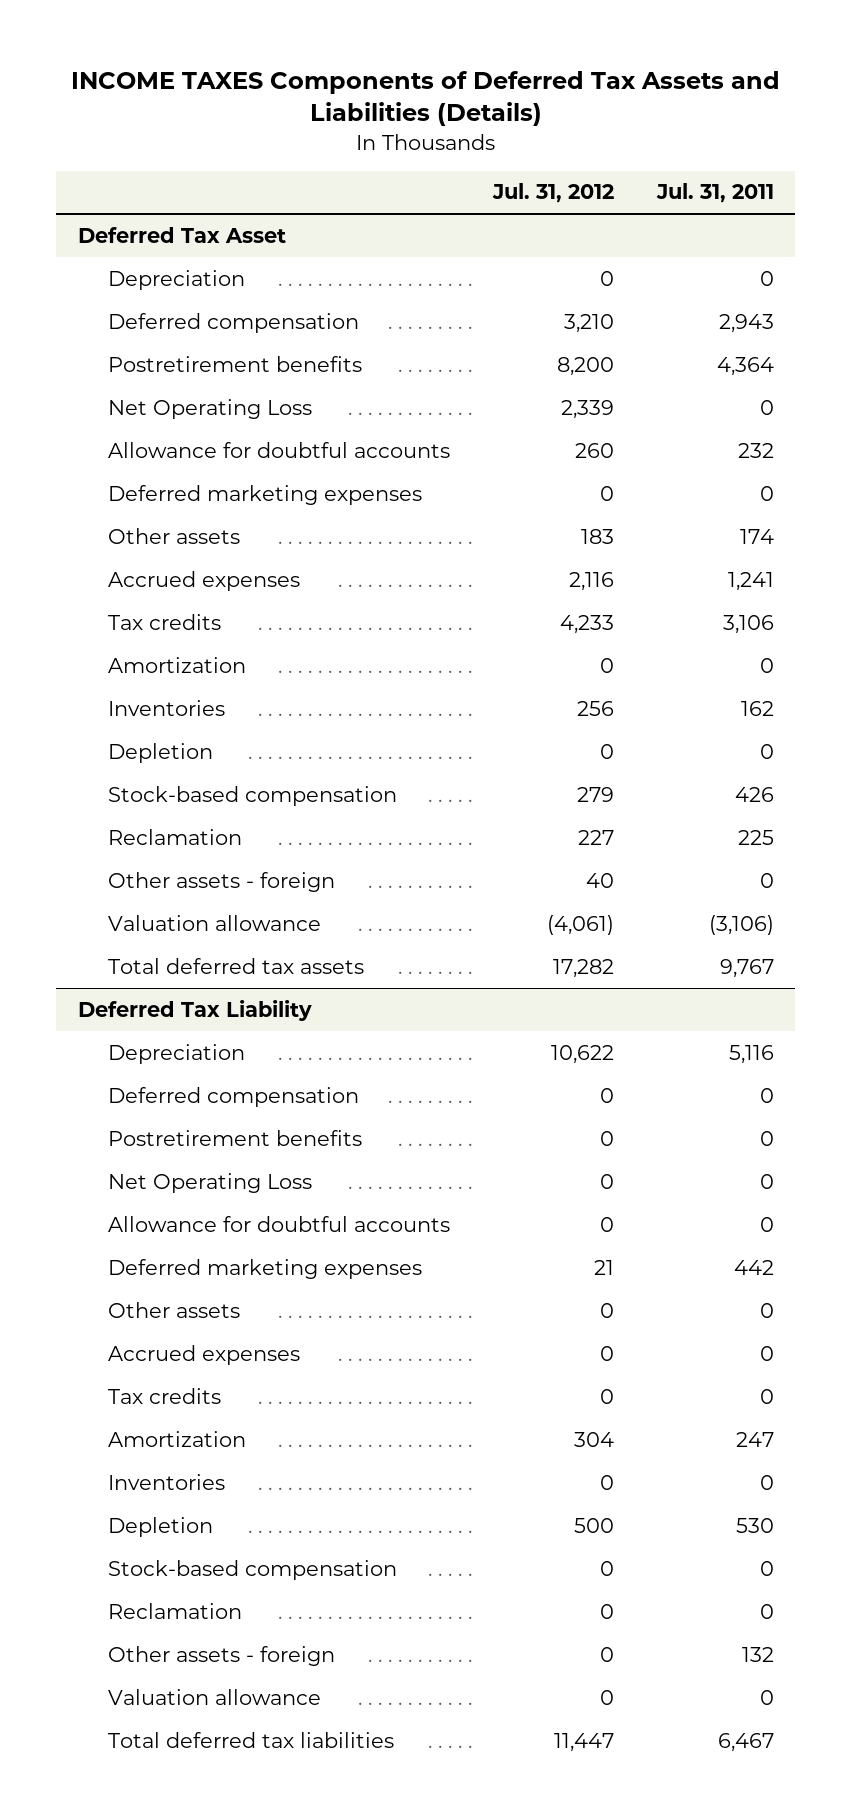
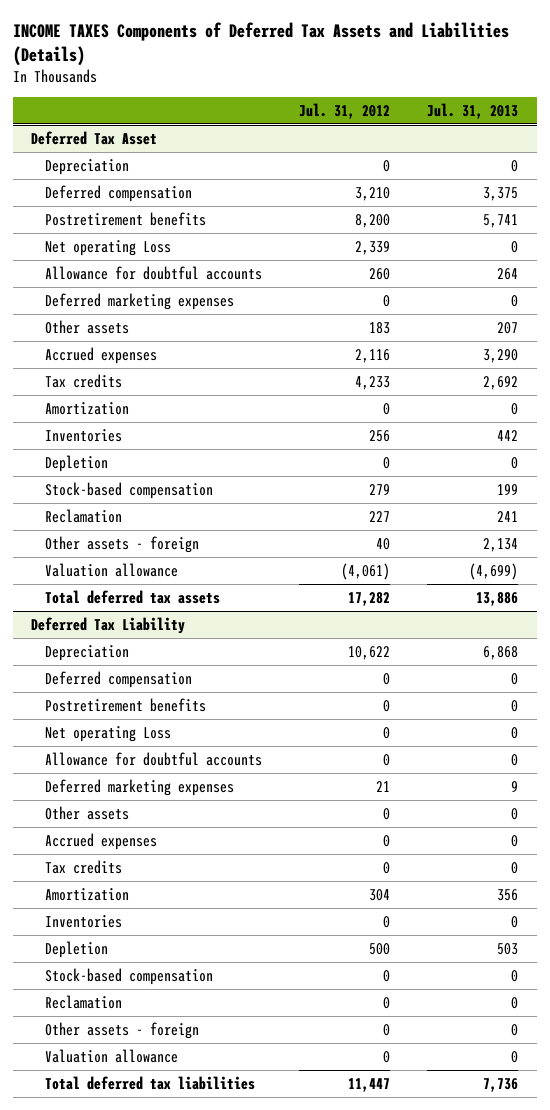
[655,183,774,204] Jul. 31, 2011 -> none
none -> [427,102,519,119] Jul. 31, 2013
[108,398,313,419] Net Operating Loss -> [44,239,171,256] Net operating Loss
[108,1172,313,1193] Net Operating Loss -> [44,725,171,742] Net operating Loss

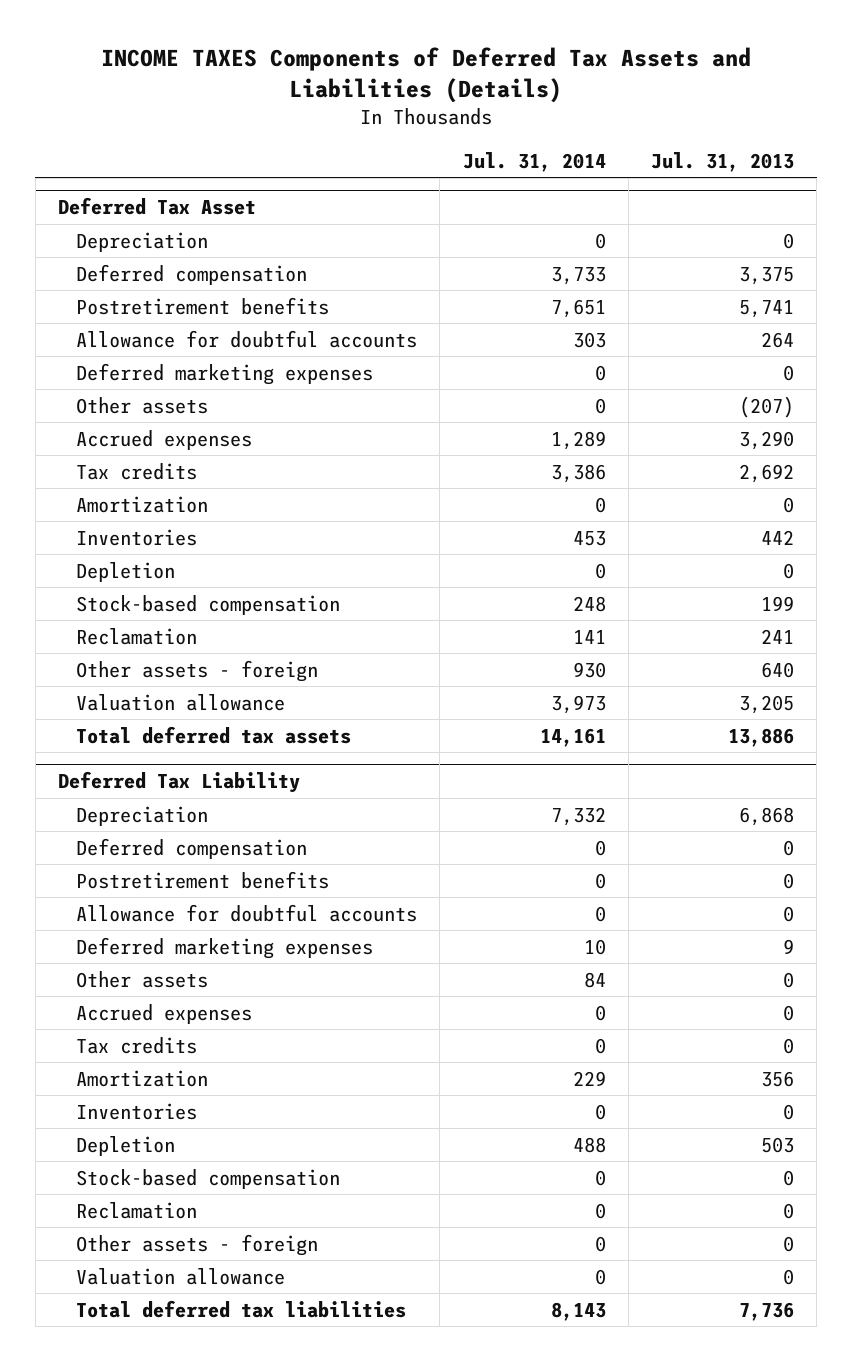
[298,102,390,119] Jul. 31, 2012 -> none
none -> [462,151,606,172] Jul. 31, 2014
[44,239,171,256] Net operating Loss -> none
[497,321,519,334] 207 -> [738,395,794,418] (207)
[483,537,519,552] 2,134 -> [760,661,794,678] 640
[469,562,519,580] (4,699) -> [738,694,794,714] 3,205
[44,725,171,742] Net operating Loss -> none

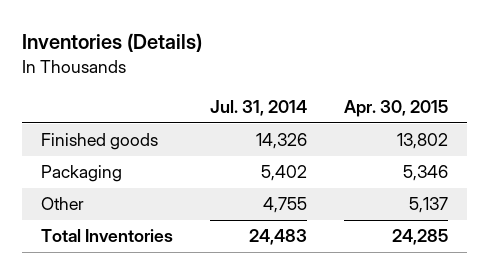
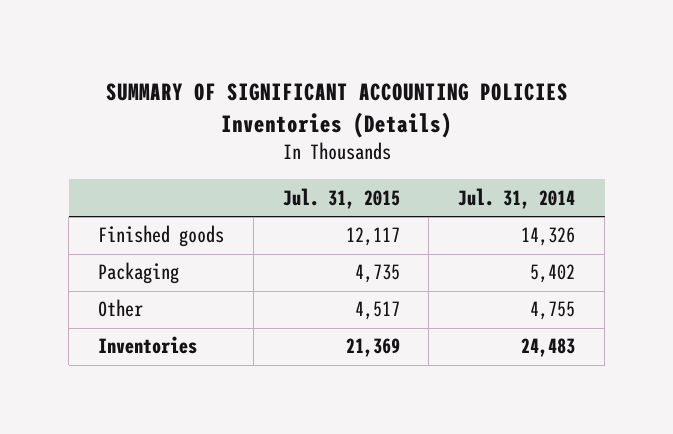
[22,33,203,53] Inventories (Details) -> [105,83,568,138] SUMMARY OF SIGNIFICANT ACCOUNTING POLICIES Inventories (Details)
[344,99,449,117] Apr. 30, 2015 -> none
none -> [282,187,400,209] Jul. 31, 2015
[40,229,173,243] Total Inventories -> [97,336,197,355] Inventories

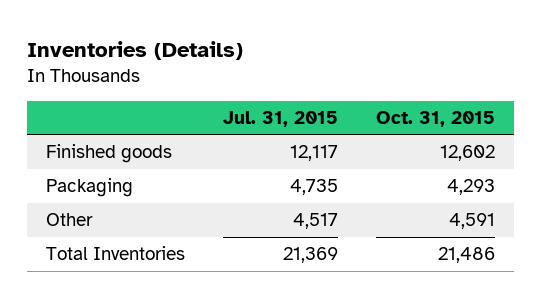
[105,83,568,138] SUMMARY OF SIGNIFICANT ACCOUNTING POLICIES Inventories (Details) -> [27,40,244,60] Inventories (Details)
[458,187,576,209] Jul. 31, 2014 -> none
none -> [376,110,496,127] Oct. 31, 2015
[97,336,197,355] Inventories -> [46,246,186,261] Total Inventories

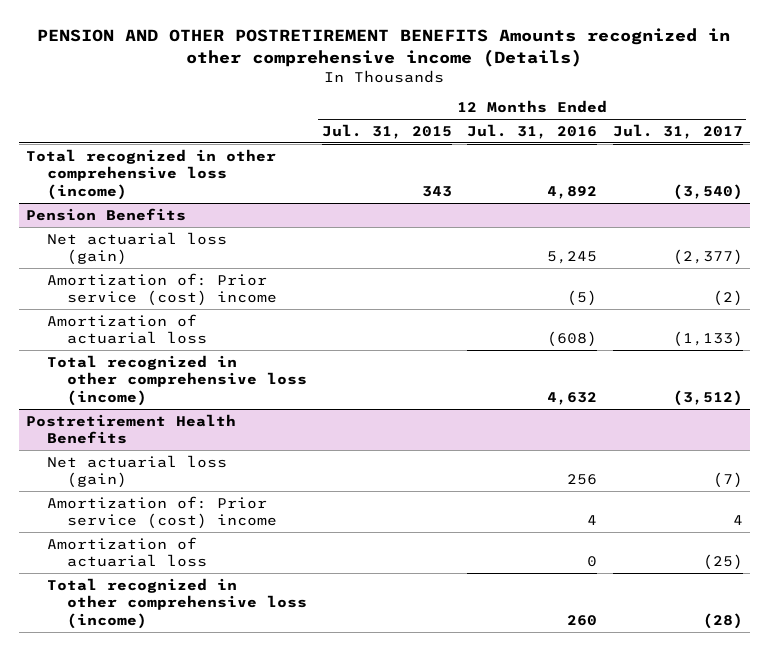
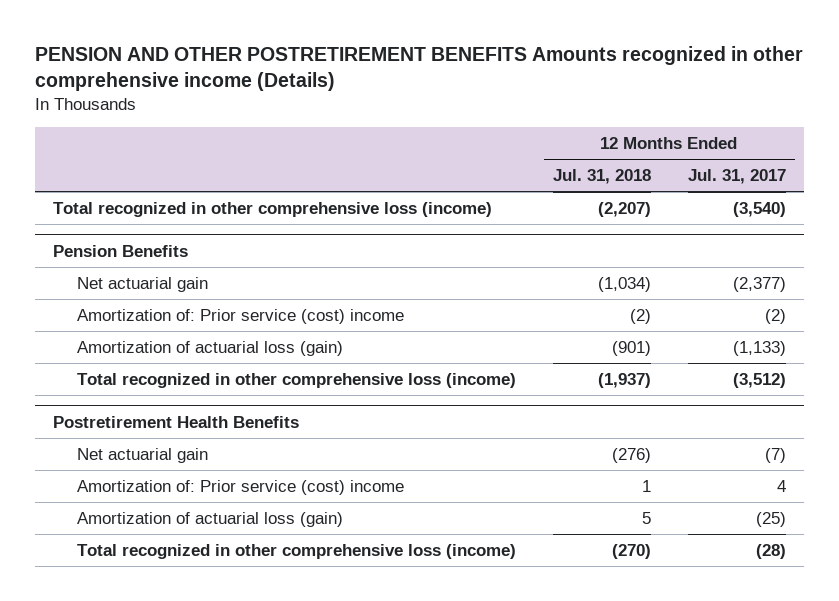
[322,124,453,140] Jul. 31, 2015 -> none
[467,124,598,140] Jul. 31, 2016 -> none
none -> [552,169,651,185] Jul. 31, 2018
[46,231,227,266] Net actuarial loss (gain) -> [77,277,209,293] Net actuarial gain
[46,313,208,345] Amortization of actuarial loss -> [77,341,344,357] Amortization of actuarial loss (gain)
[46,454,227,489] Net actuarial loss (gain) -> [77,448,209,464] Net actuarial gain
[46,536,208,568] Amortization of actuarial loss -> [77,512,344,528] Amortization of actuarial loss (gain)

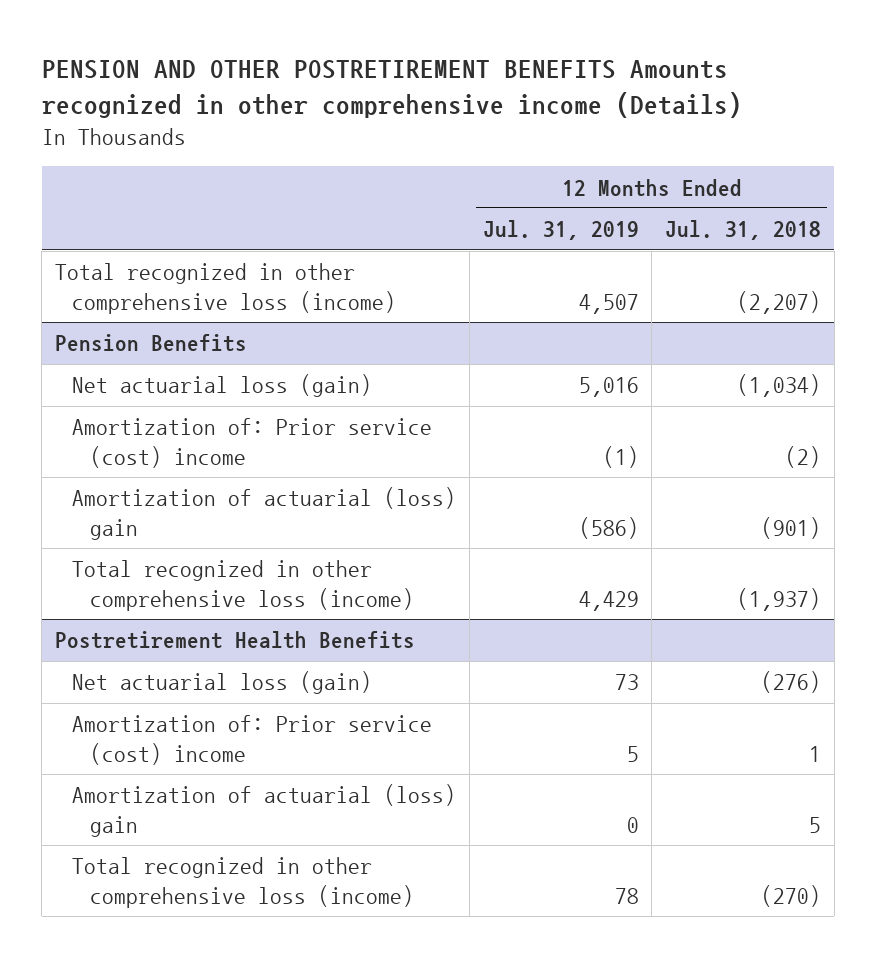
[687,169,786,185] Jul. 31, 2017 -> none
none -> [482,220,639,241] Jul. 31, 2019
[77,277,209,293] Net actuarial gain -> [72,374,373,398] Net actuarial loss (gain)
[77,341,344,357] Amortization of actuarial loss (gain) -> [72,487,457,540] Amortization of actuarial (loss) gain
[77,448,209,464] Net actuarial gain -> [72,671,373,695] Net actuarial loss (gain)
[77,512,344,528] Amortization of actuarial loss (gain) -> [72,784,457,837] Amortization of actuarial (loss) gain

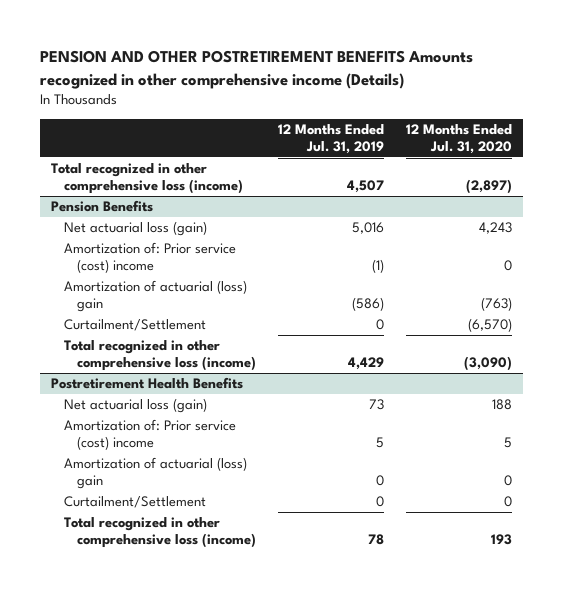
[664,220,821,241] Jul. 31, 2018 -> none
none -> [406,124,513,155] 12 Months Ended Jul. 31, 2020
none -> [64,319,207,332] Curtailment/Settlement
none -> [64,496,207,509] Curtailment/Settlement

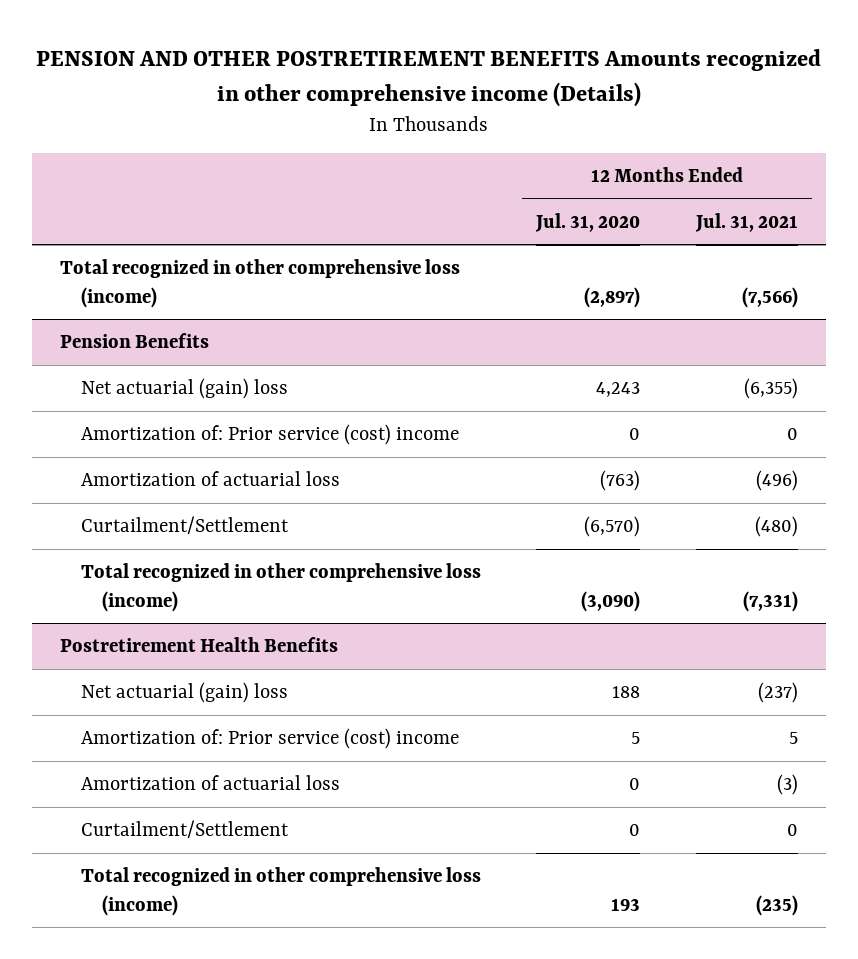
[278,124,385,155] 12 Months Ended Jul. 31, 2019 -> none
none -> [694,212,798,232] Jul. 31, 2021
[64,221,208,237] Net actuarial loss (gain) -> [80,378,288,400] Net actuarial (gain) loss
[64,280,248,313] Amortization of actuarial (loss) gain -> [80,471,340,487] Amortization of actuarial loss
[64,398,208,414] Net actuarial loss (gain) -> [80,682,288,704] Net actuarial (gain) loss
[64,457,248,490] Amortization of actuarial (loss) gain -> [80,775,340,791] Amortization of actuarial loss

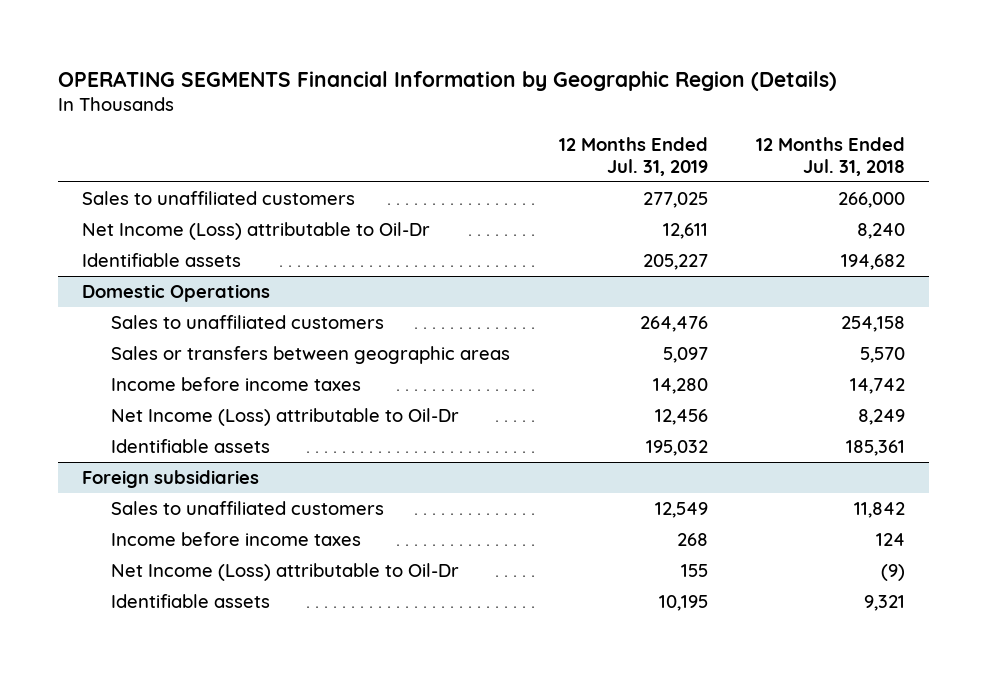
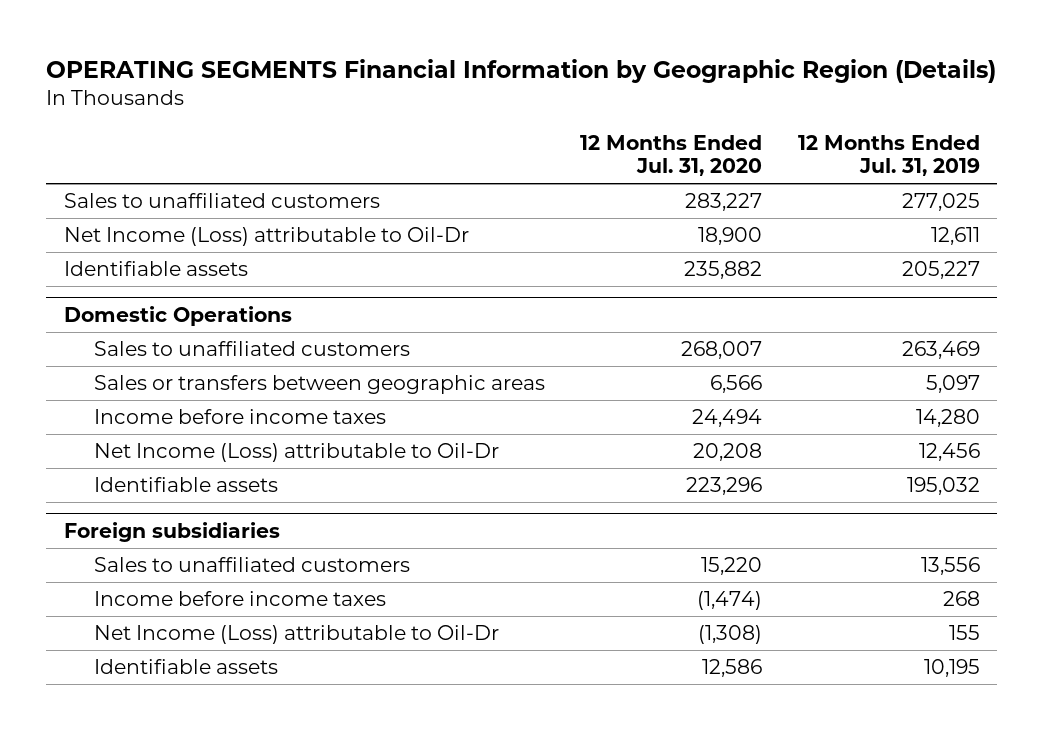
[755,137,905,177] 12 Months Ended Jul. 31, 2018 -> none
none -> [580,134,763,177] 12 Months Ended Jul. 31, 2020
[639,315,708,332] 264,476 -> [901,341,980,360] 263,469
[654,501,708,518] 12,549 -> [920,557,980,576] 13,556

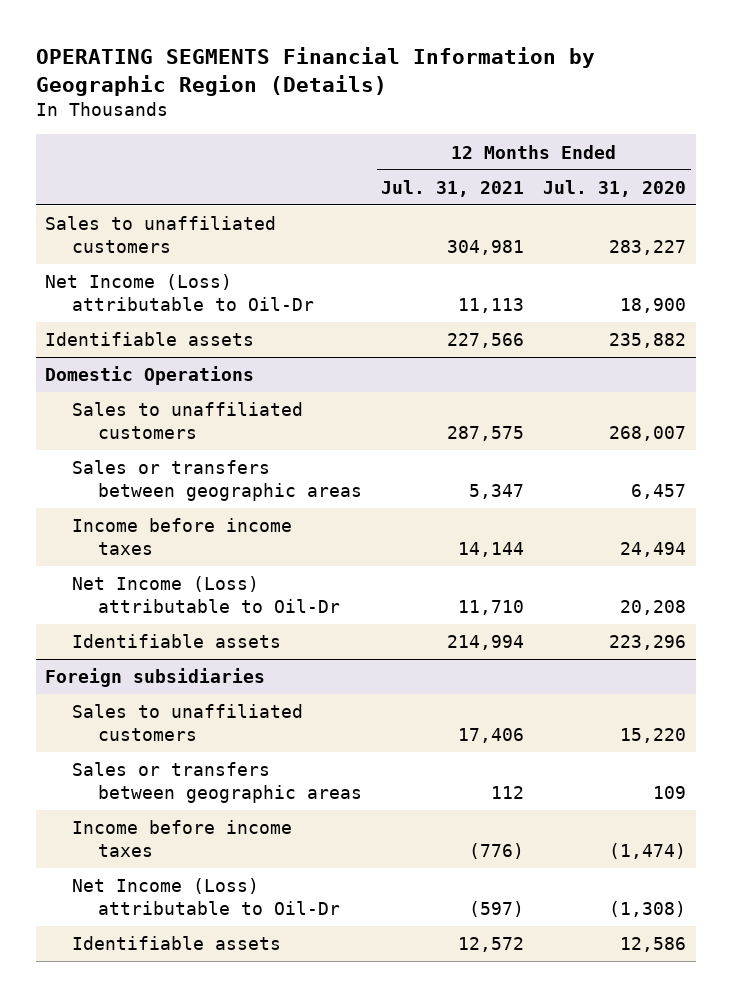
[797,134,980,177] 12 Months Ended Jul. 31, 2019 -> none
none -> [381,179,525,197] Jul. 31, 2021
[710,375,763,394] 6,566 -> [631,484,687,500] 6,457
none -> [71,762,363,804] Sales or transfers between geographic areas

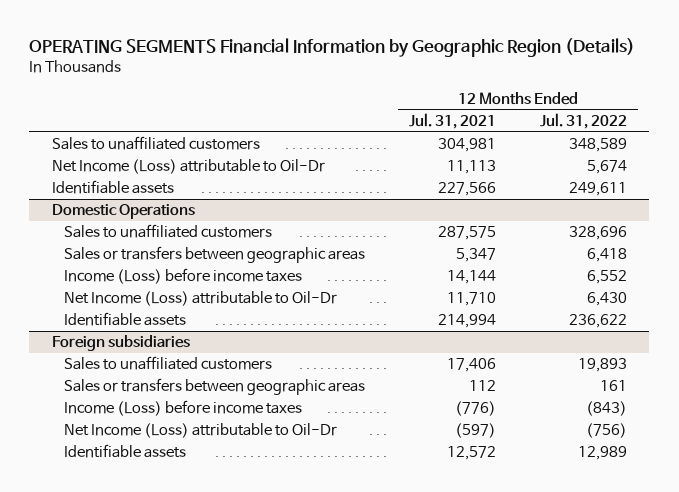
[543,179,687,197] Jul. 31, 2020 -> none
none -> [540,112,628,129] Jul. 31, 2022
[71,518,292,556] Income before income taxes -> [63,268,302,285] Income (Loss) before income taxes
[71,820,292,858] Income before income taxes -> [63,400,302,417] Income (Loss) before income taxes

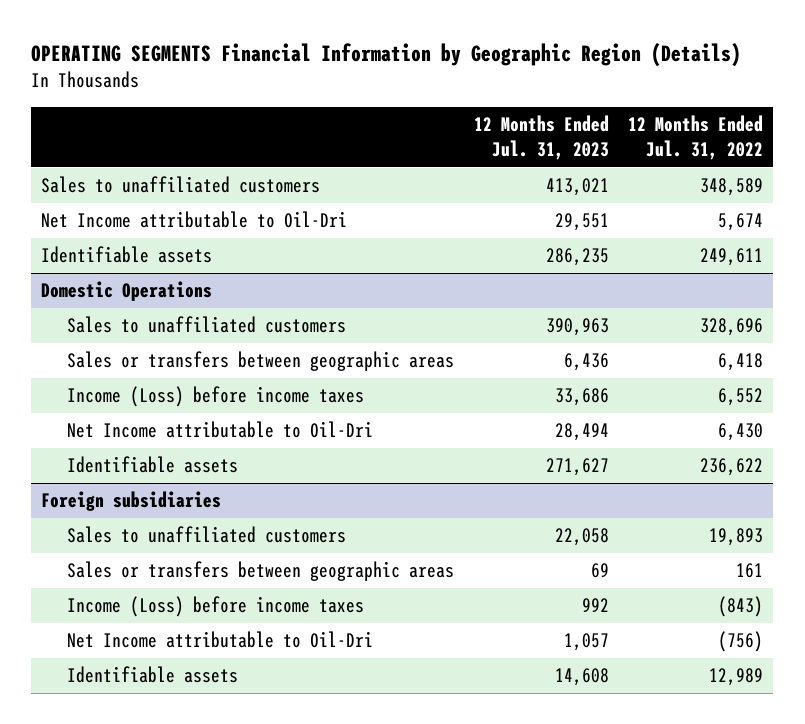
[409,112,497,129] Jul. 31, 2021 -> none
none -> [473,114,609,160] 12 Months Ended Jul. 31, 2023
[51,159,325,175] Net Income (Loss) attributable to Oil-Dr -> [41,211,348,229] Net Income attributable to Oil-Dri
[63,291,337,307] Net Income (Loss) attributable to Oil-Dr -> [67,421,374,439] Net Income attributable to Oil-Dri
[63,423,337,439] Net Income (Loss) attributable to Oil-Dr -> [67,631,374,649] Net Income attributable to Oil-Dri

